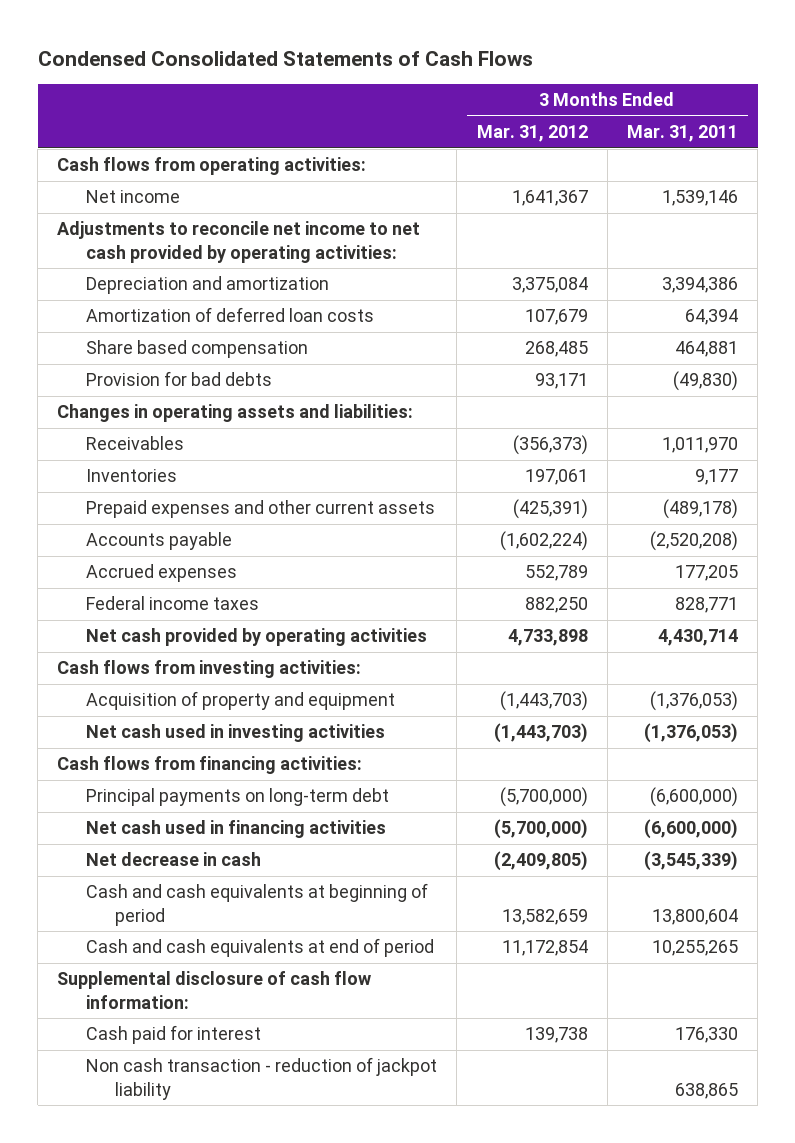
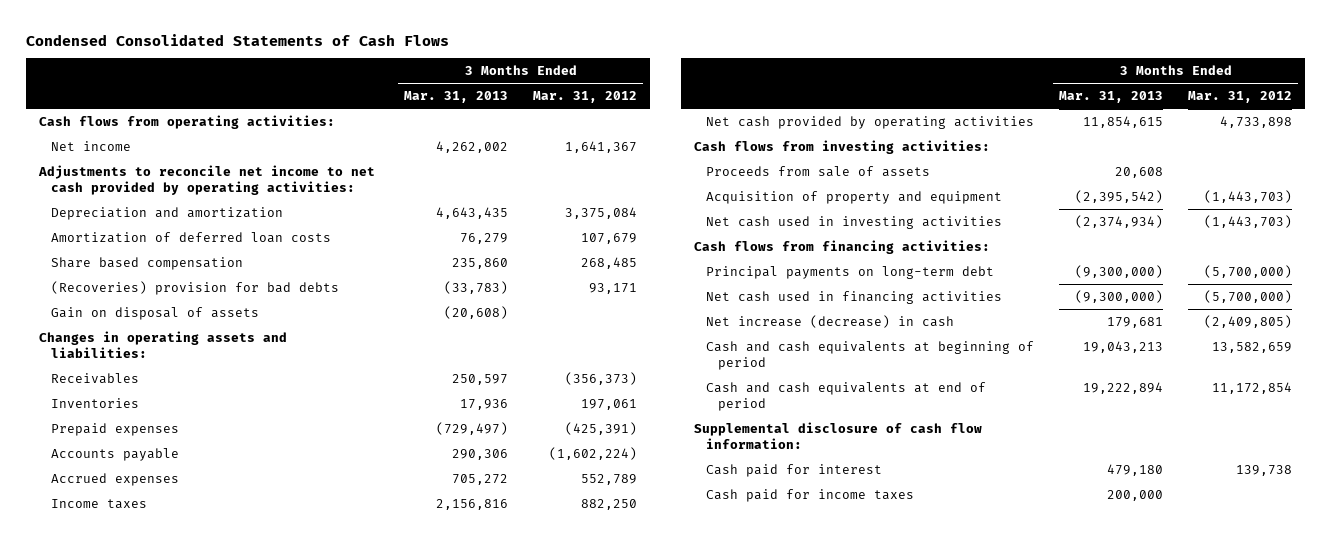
[626,125,738,143] Mar. 31, 2011 -> none
none -> [404,90,509,103] Mar. 31, 2013
[86,371,273,387] Provision for bad debts -> [51,280,340,295] (Recoveries) provision for bad debts
none -> [51,306,260,320] Gain on disposal of assets
[86,500,436,519] Prepaid expenses and other current assets -> [51,422,180,436] Prepaid expenses
[86,596,260,611] Federal income taxes -> [51,498,148,509] Income taxes
none -> [706,165,931,177] Proceeds from sale of assets
[86,852,262,867] Net decrease in cash -> [706,314,955,328] Net increase (decrease) in cash
[86,1057,438,1100] Non cash transaction - reduction of jackpot liability -> none
none -> [706,488,915,502] Cash paid for income taxes

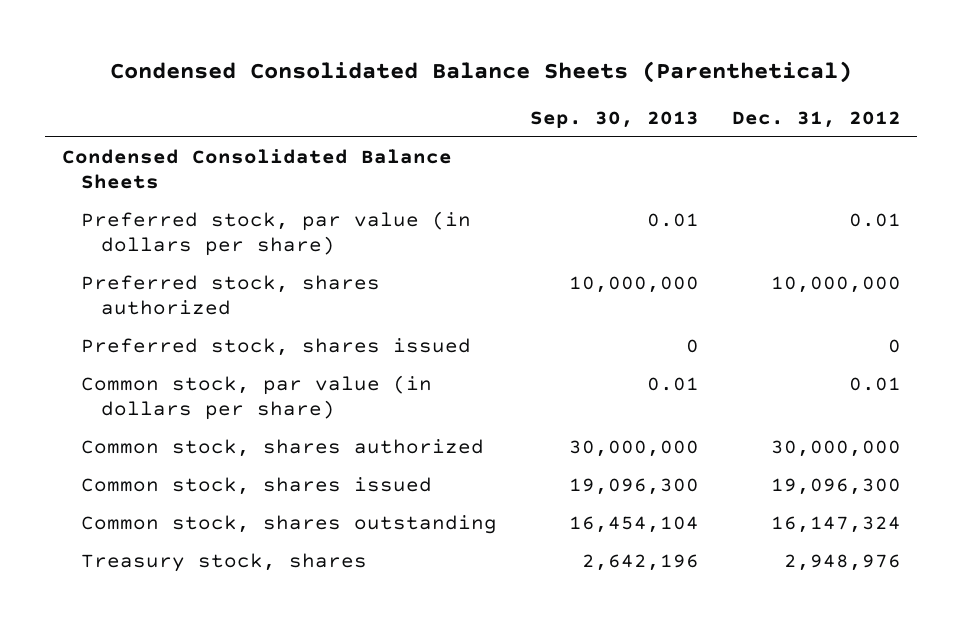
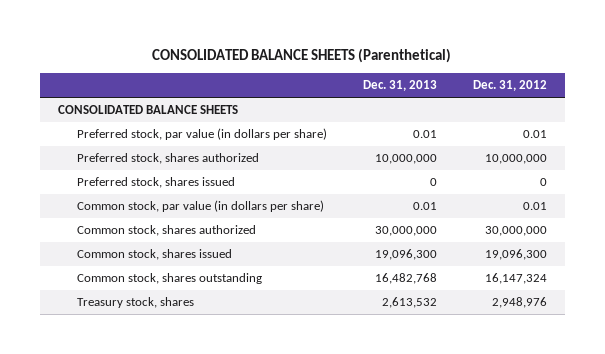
[110,60,853,83] Condensed Consolidated Balance Sheets (Parenthetical) -> [152,47,452,63] CONSOLIDATED BALANCE SHEETS (Parenthetical)
[530,110,700,128] Sep. 30, 2013 -> none
none -> [363,80,438,92] Dec. 31, 2013
[61,149,452,190] Condensed Consolidated Balance Sheets -> [57,105,238,115] CONSOLIDATED BALANCE SHEETS

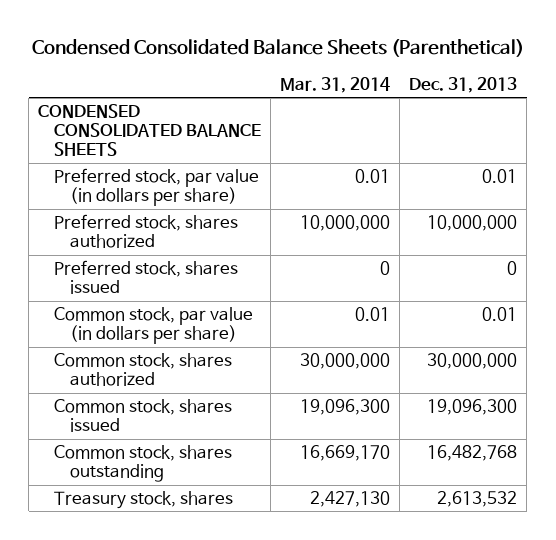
[152,47,452,63] CONSOLIDATED BALANCE SHEETS (Parenthetical) -> [31,39,524,58] Condensed Consolidated Balance Sheets (Parenthetical)
[473,80,548,92] Dec. 31, 2012 -> none
none -> [280,76,391,93] Mar. 31, 2014
[57,105,238,115] CONSOLIDATED BALANCE SHEETS -> [38,104,261,157] CONDENSED CONSOLIDATED BALANCE SHEETS

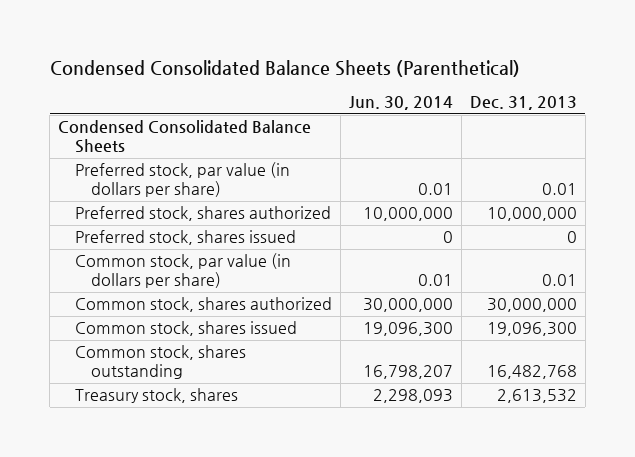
[280,76,391,93] Mar. 31, 2014 -> none
none -> [348,96,453,111] Jun. 30, 2014
[38,104,261,157] CONDENSED CONSOLIDATED BALANCE SHEETS -> [58,120,312,154] Condensed Consolidated Balance Sheets

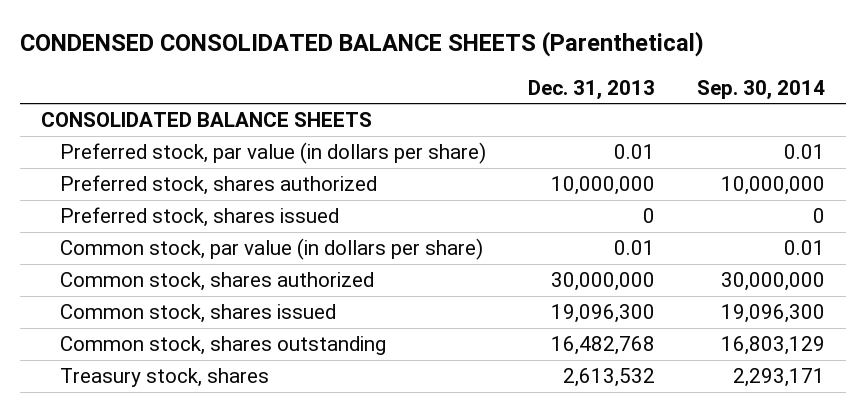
[49,60,520,78] Condensed Consolidated Balance Sheets (Parenthetical) -> [19,31,704,58] CONDENSED CONSOLIDATED BALANCE SHEETS (Parenthetical)
[348,96,453,111] Jun. 30, 2014 -> none
none -> [697,79,826,100] Sep. 30, 2014
[58,120,312,154] Condensed Consolidated Balance Sheets -> [40,112,372,128] CONSOLIDATED BALANCE SHEETS

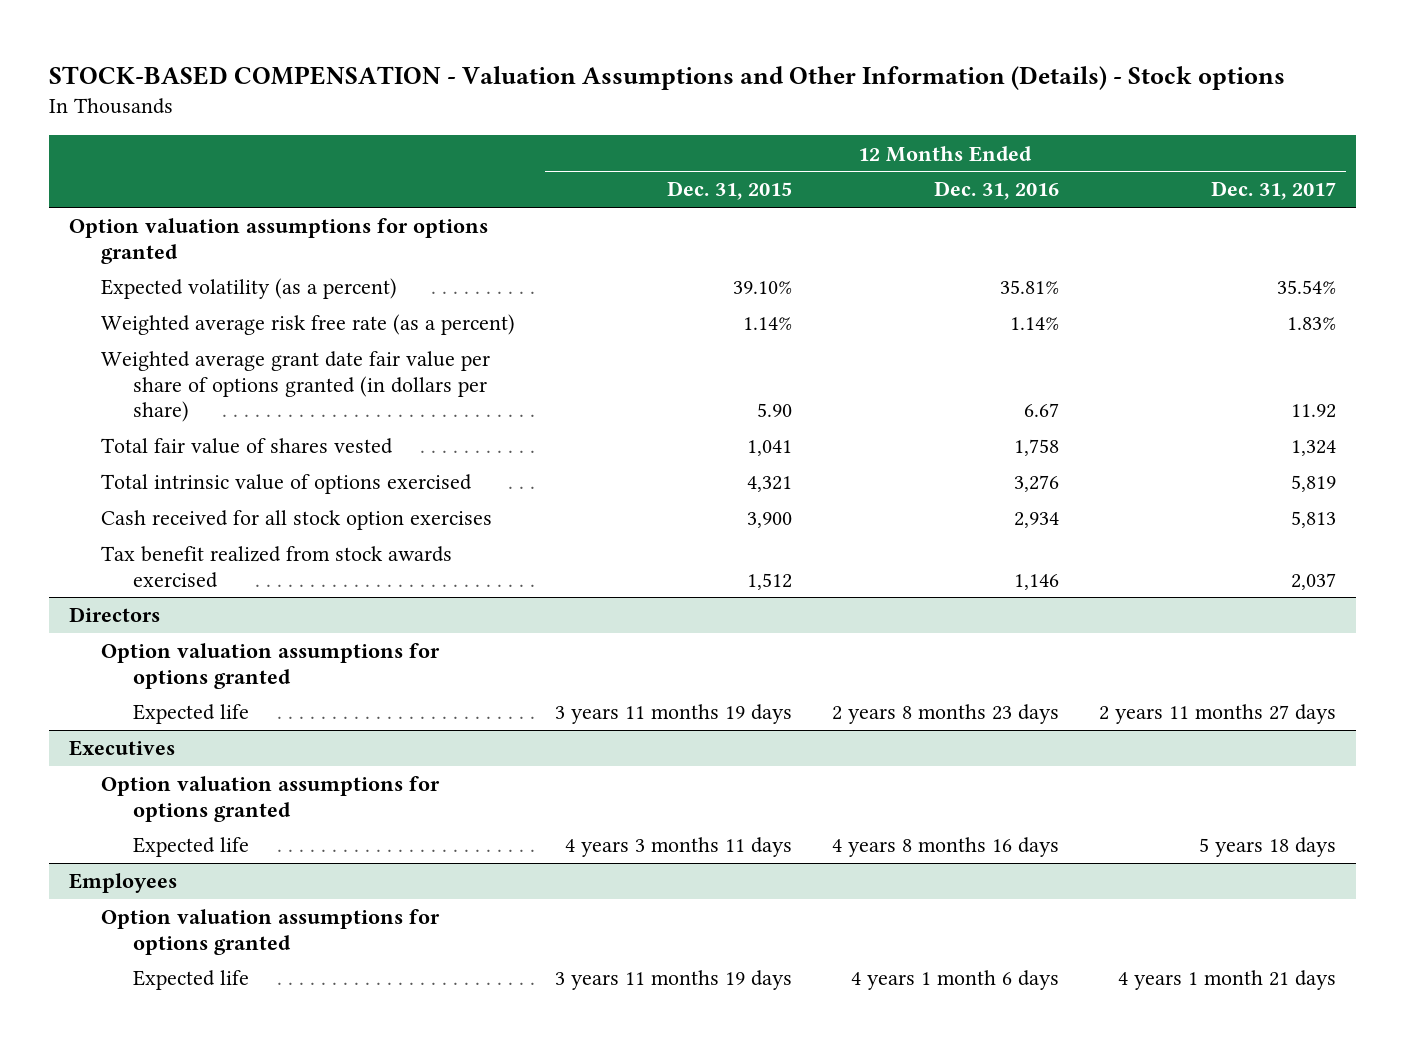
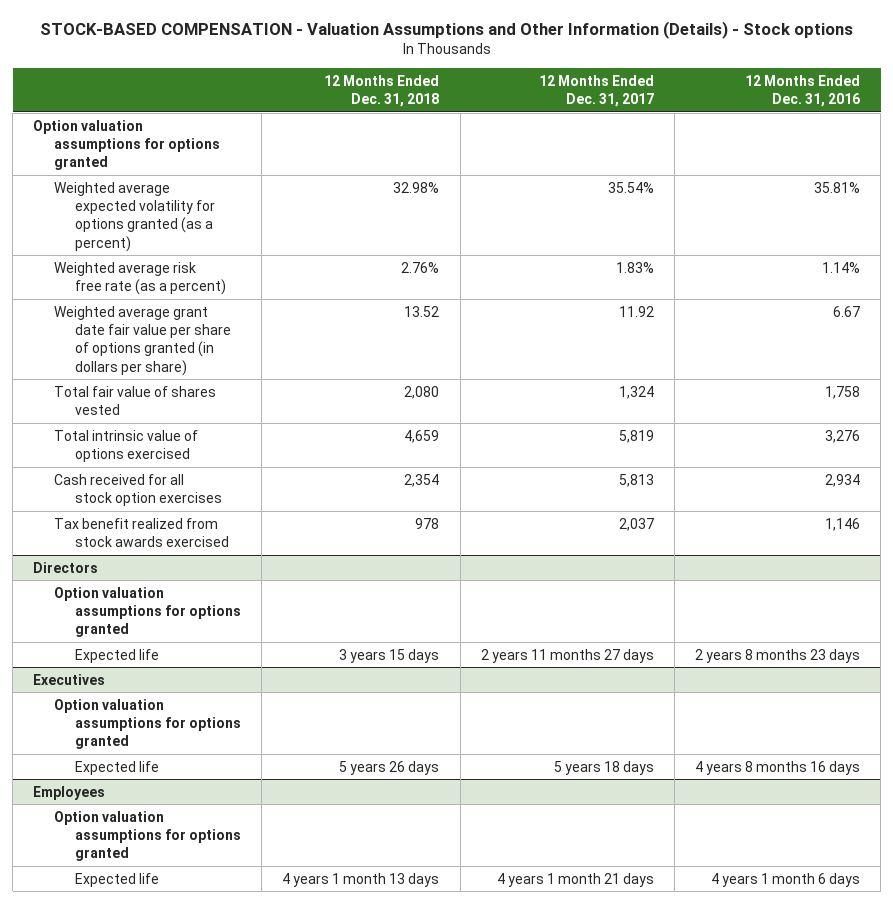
[667,181,793,201] Dec. 31, 2015 -> none
none -> [324,74,440,108] 12 Months Ended Dec. 31, 2018
[101,278,398,300] Expected volatility (as a percent) -> [54,181,215,252] Weighted average expected volatility for options granted (as a percent)

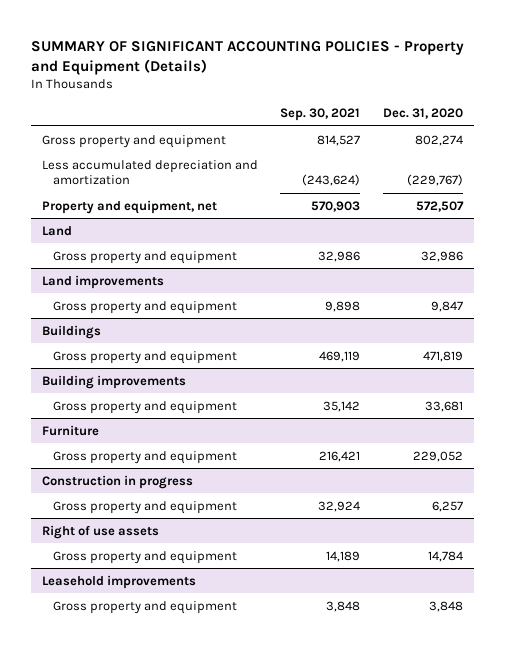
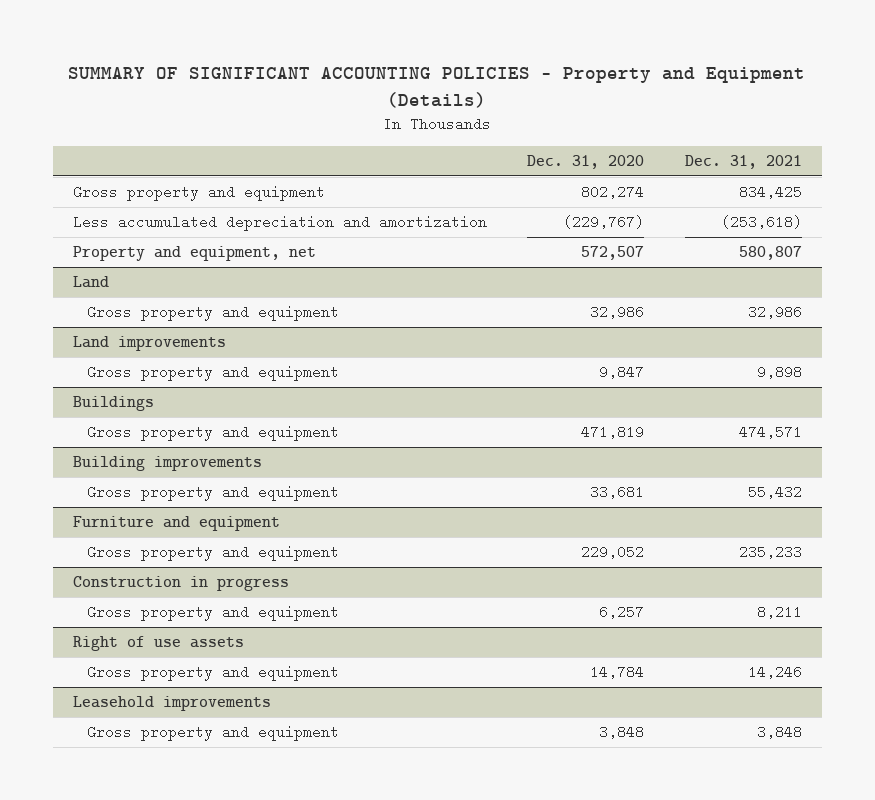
[280,108,361,122] Sep. 30, 2021 -> none
none -> [684,154,802,169] Dec. 31, 2021
[41,424,99,436] Furniture -> [73,516,281,532] Furniture and equipment

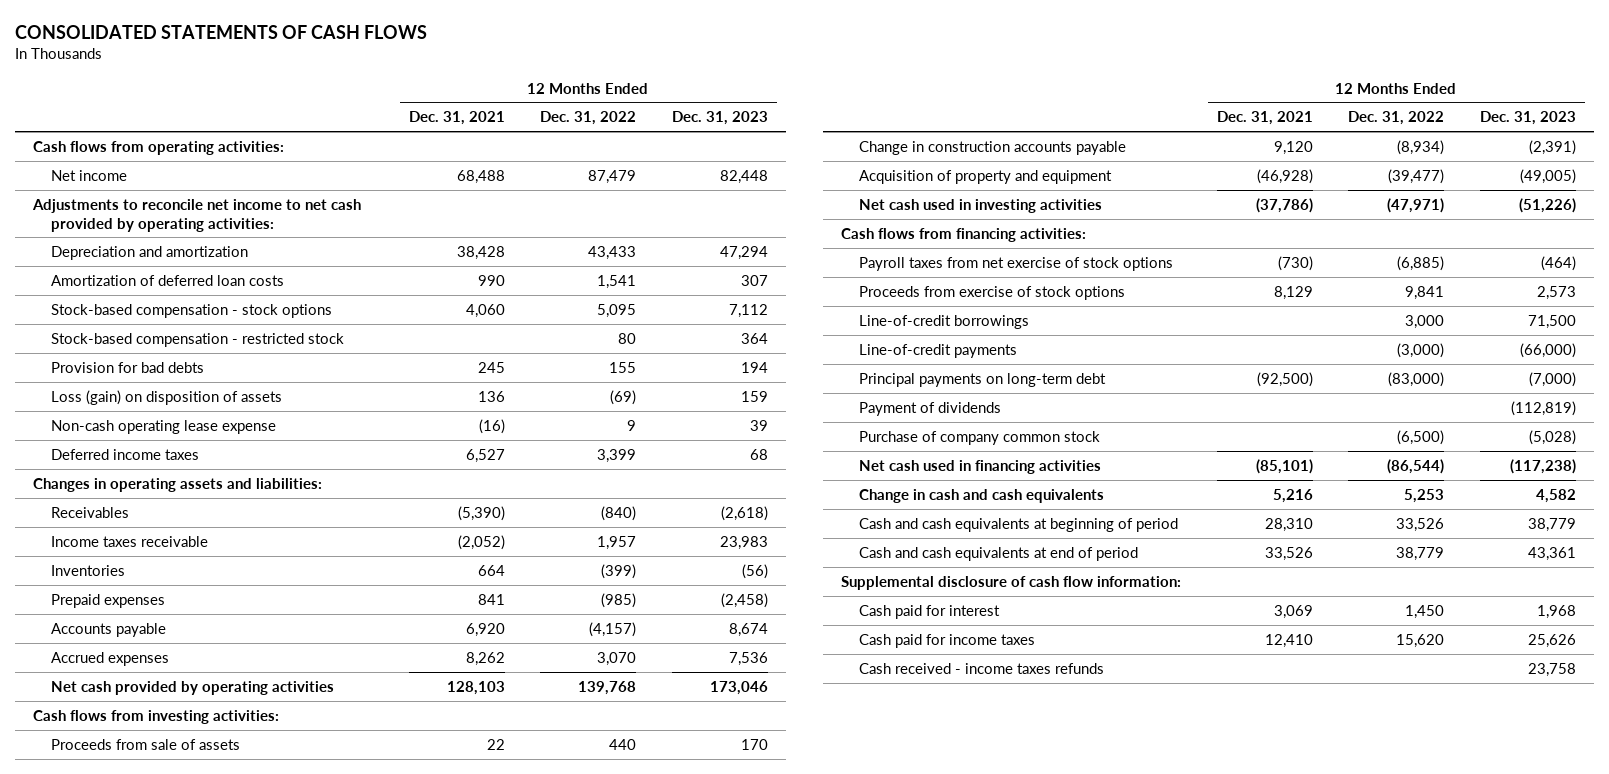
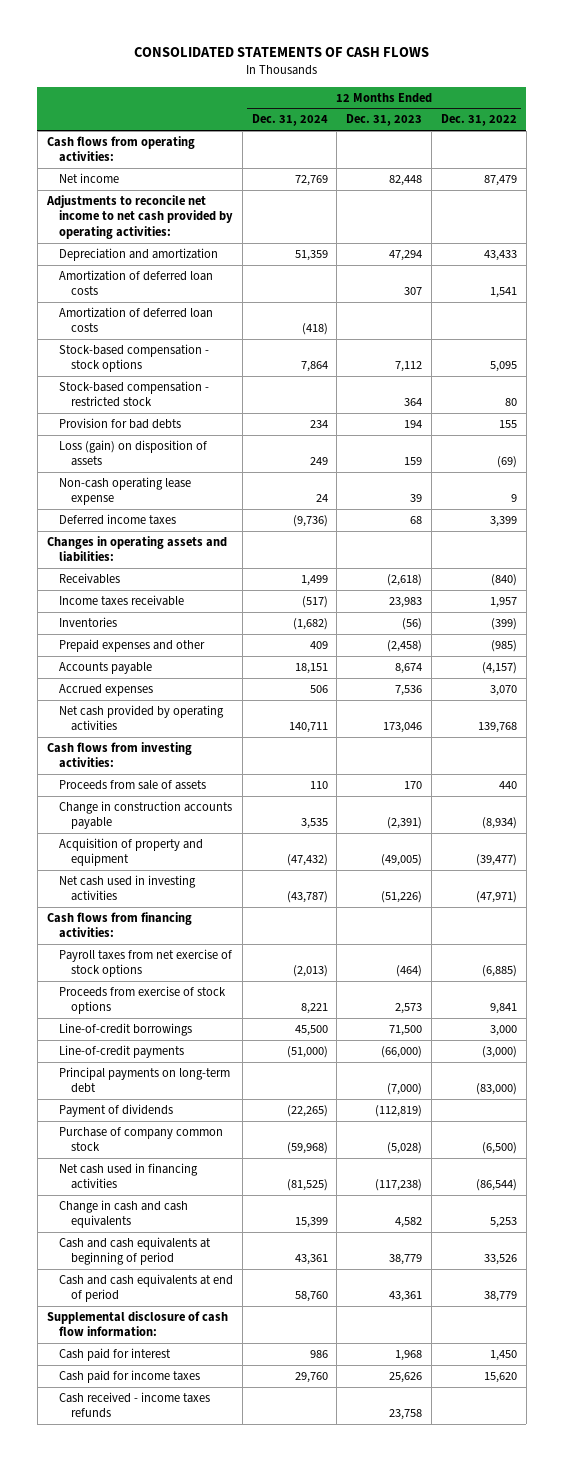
[408,111,505,126] Dec. 31, 2021 -> none
none -> [251,114,328,127] Dec. 31, 2024
none -> [58,306,213,333] Amortization of deferred loan costs
[51,593,166,608] Prepaid expenses -> [58,638,205,652] Prepaid expenses and other

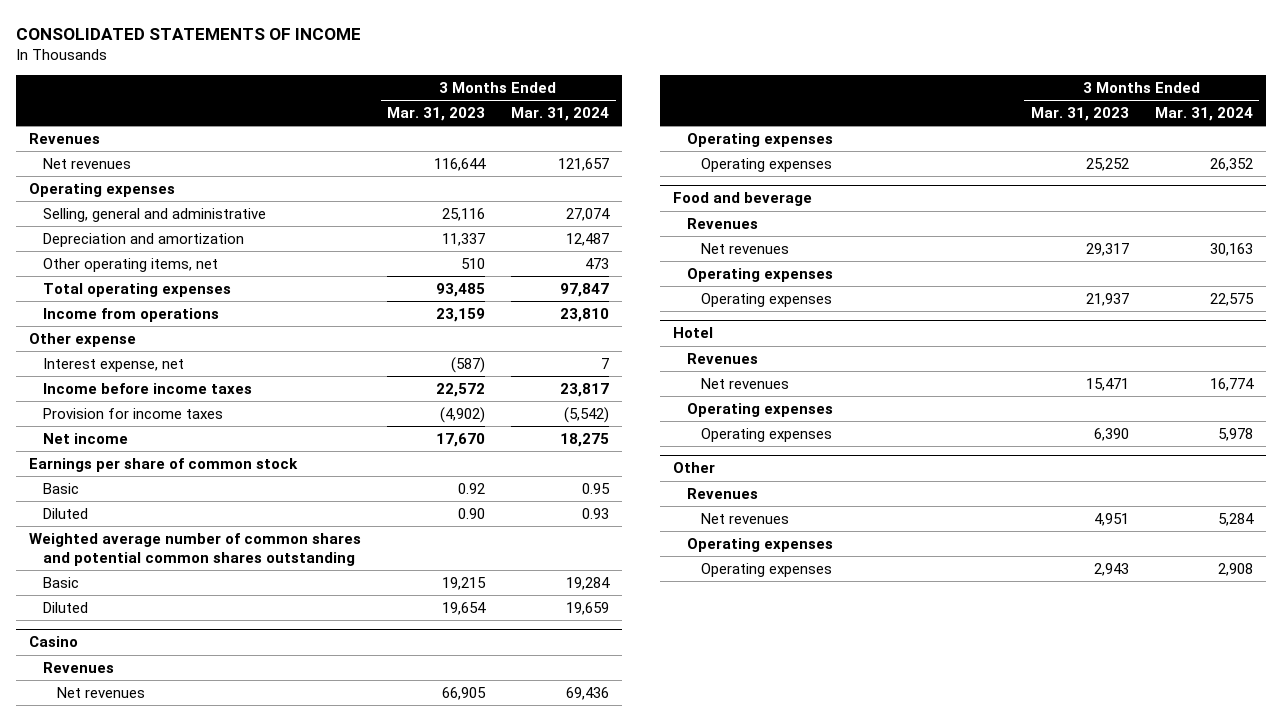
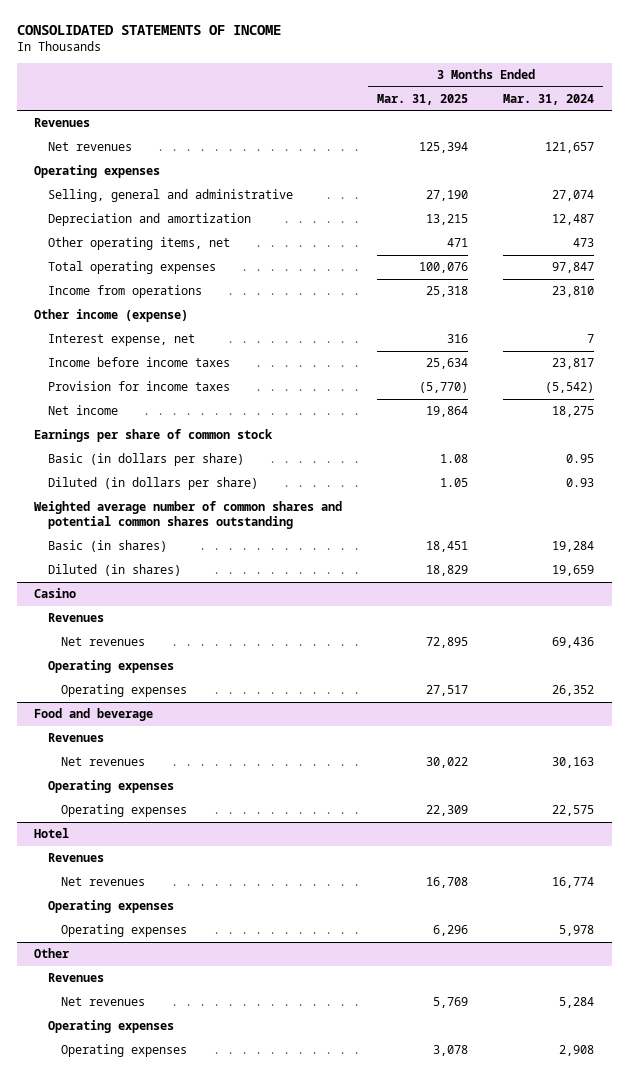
[387,107,486,122] Mar. 31, 2023 -> none
none -> [377,93,469,105] Mar. 31, 2025
[29,332,137,347] Other expense -> [34,309,189,323] Other income (expense)
[43,482,80,494] Basic -> [47,453,244,467] Basic (in dollars per share)
[43,507,89,519] Diluted -> [47,477,258,491] Diluted (in dollars per share)
[43,576,80,588] Basic -> [47,540,167,553] Basic (in shares)
[43,601,89,613] Diluted -> [47,564,181,577] Diluted (in shares)

